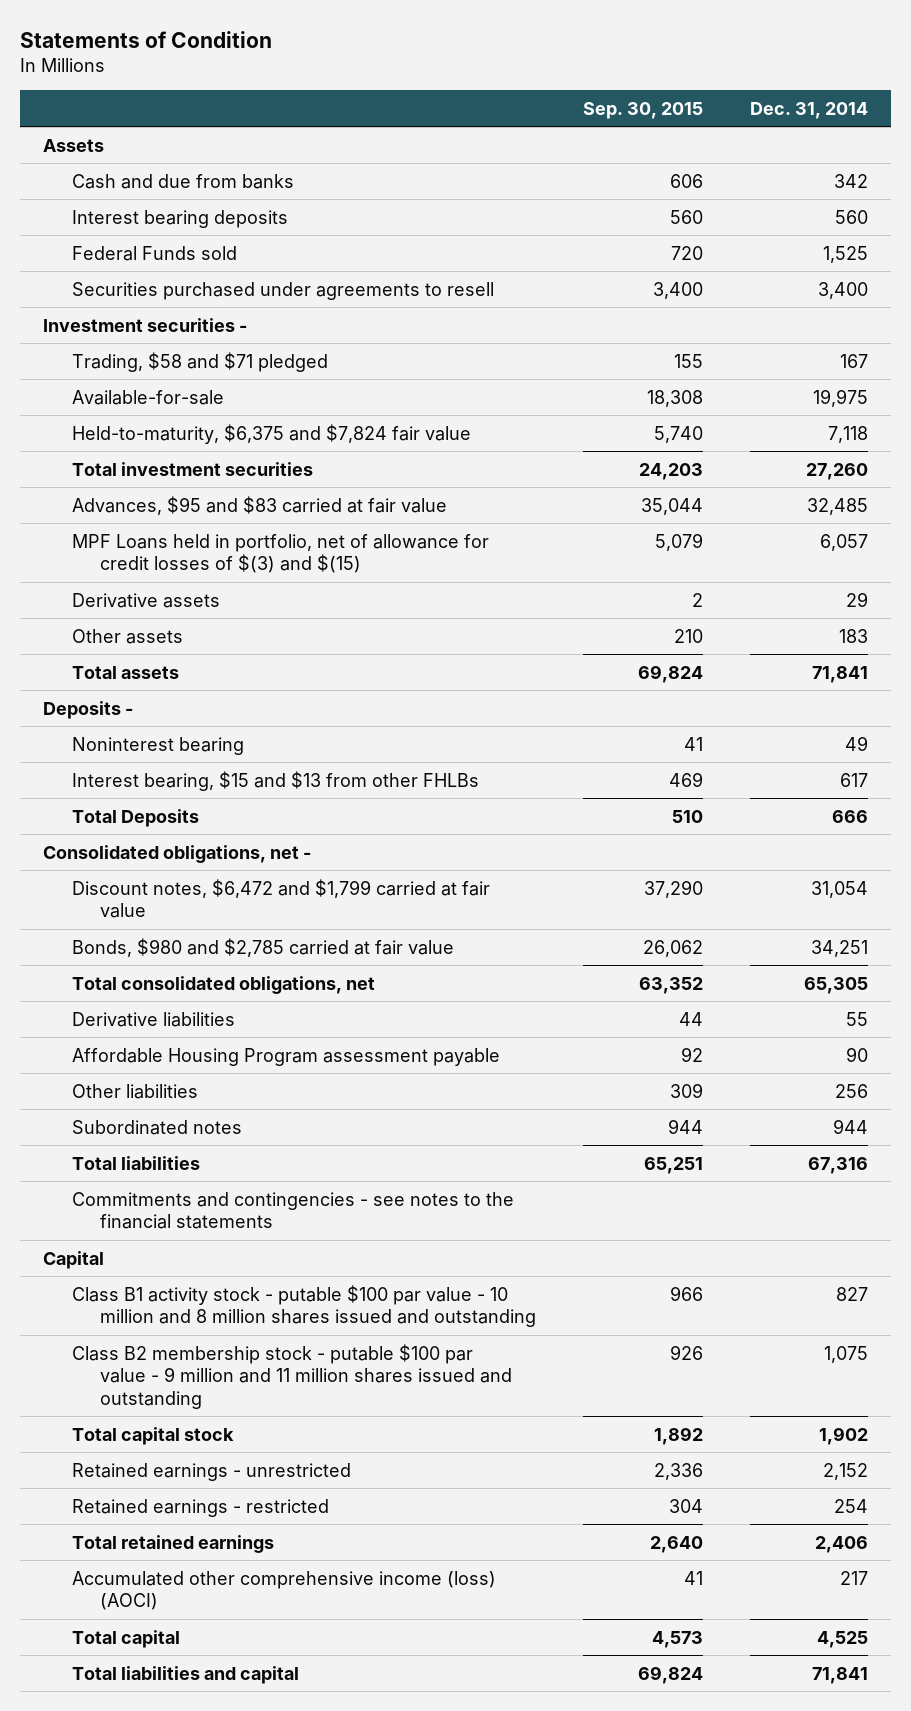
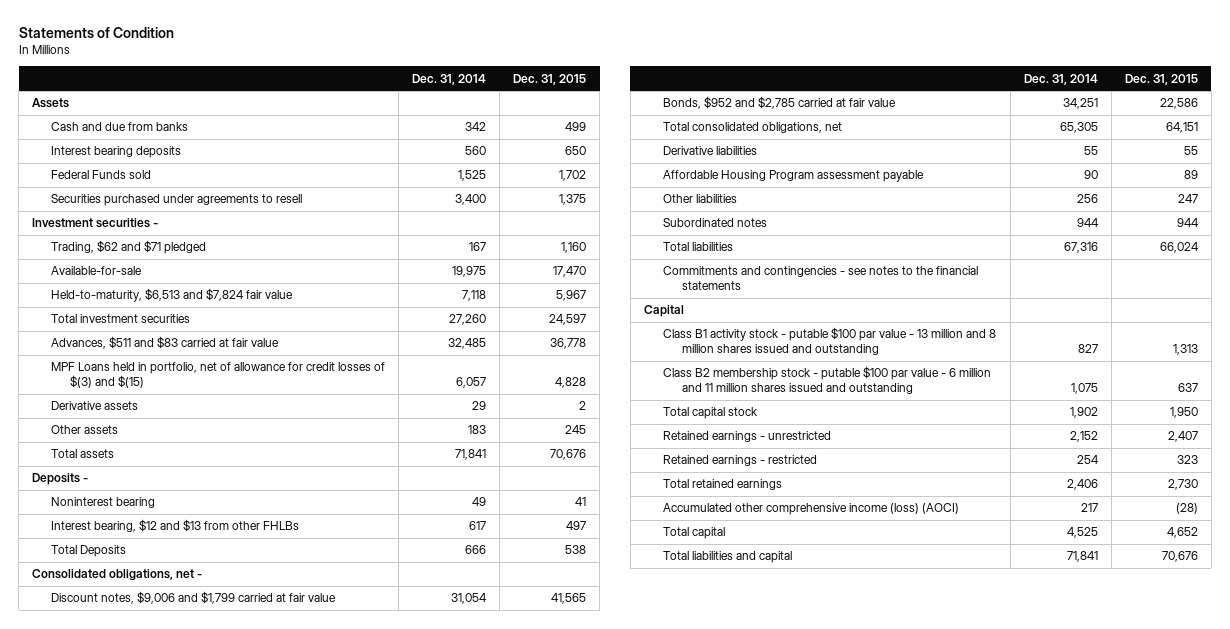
[582,101,703,119] Sep. 30, 2015 -> none
none -> [513,73,587,85] Dec. 31, 2015
[71,351,328,372] Trading, $58 and $71 pledged -> [51,240,207,255] Trading, $62 and $71 pledged
[71,423,471,444] Held-to-maturity, $6,375 and $7,824 fair value -> [51,288,294,303] Held-to-maturity, $6,513 and $7,824 fair value
[71,495,447,515] Advances, $95 and $83 carried at fair value -> [51,336,280,350] Advances, $511 and $83 carried at fair value
[71,770,479,791] Interest bearing, $15 and $13 from other FHLBs -> [51,519,300,533] Interest bearing, $12 and $13 from other FHLBs
[71,878,490,919] Discount notes, $6,472 and $1,799 carried at fair value -> [51,591,337,605] Discount notes, $9,006 and $1,799 carried at fair value
[71,937,454,957] Bonds, $980 and $2,785 carried at fair value -> [662,96,896,110] Bonds, $952 and $2,785 carried at fair value
[71,1284,537,1328] Class B1 activity stock - putable $100 par value - 10 million and 8 million shares issued and outstanding -> [662,327,996,356] Class B1 activity stock - putable $100 par value - 13 million and 8 million shares issued and outstanding
[71,1343,513,1409] Class B2 membership stock - putable $100 par value - 9 million and 11 million shares issued and outstanding -> [662,366,991,395] Class B2 membership stock - putable $100 par value - 6 million and 11 million shares issued and outstanding

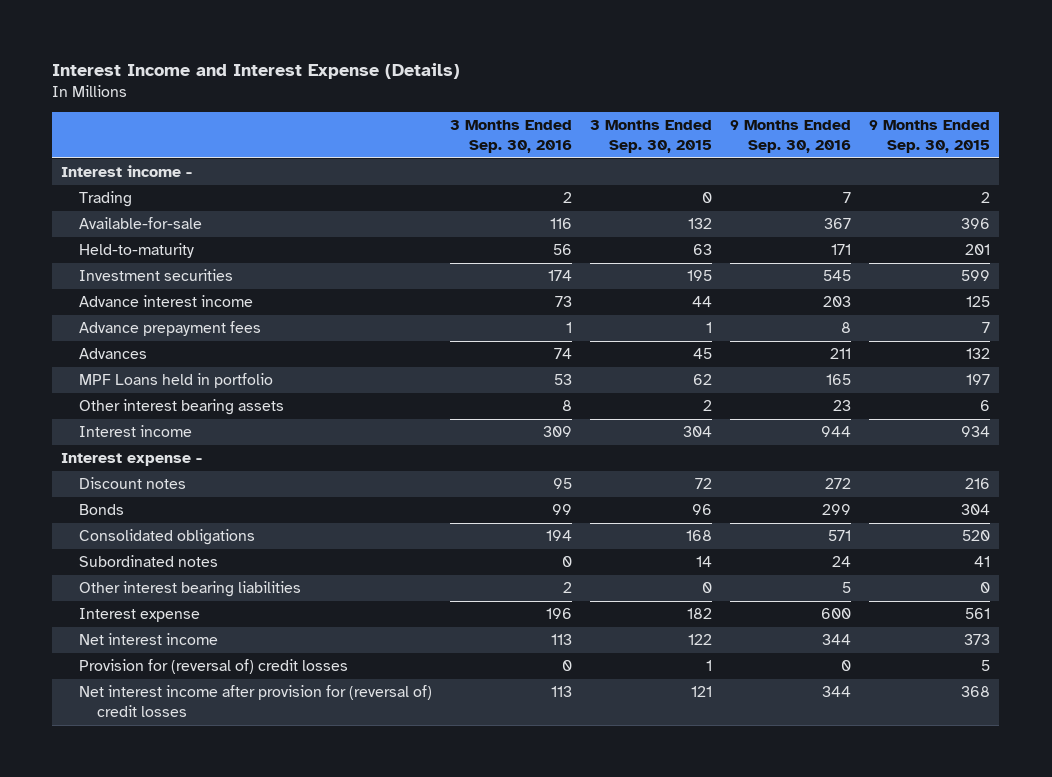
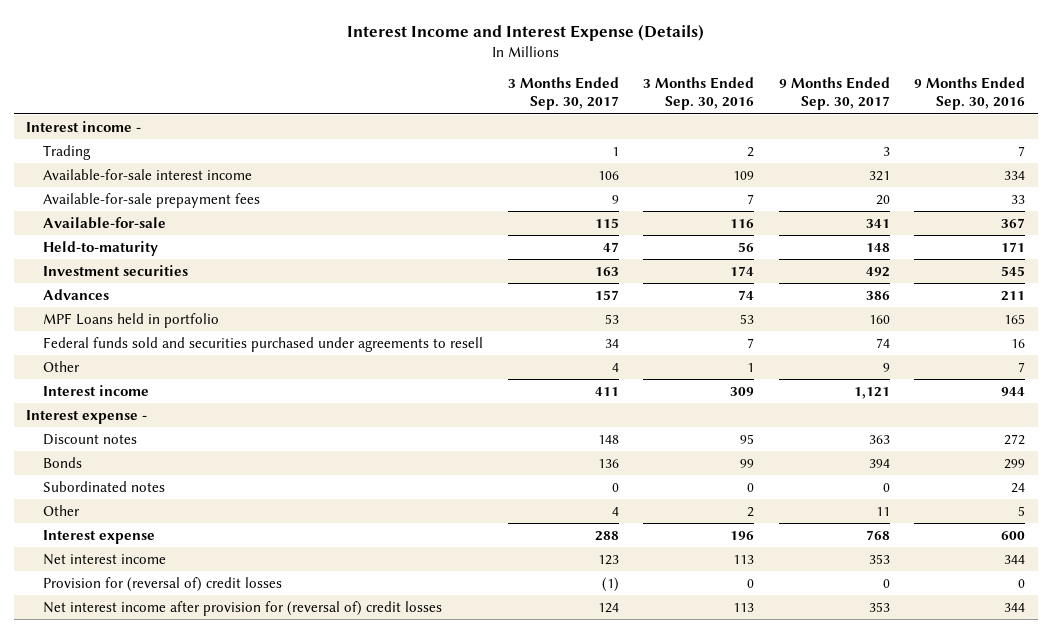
[590,120,713,154] 3 Months Ended Sep. 30, 2015 -> none
[869,120,991,154] 9 Months Ended Sep. 30, 2015 -> none
none -> [507,77,619,111] 3 Months Ended Sep. 30, 2017
none -> [778,77,890,111] 9 Months Ended Sep. 30, 2017
none -> [42,168,252,180] Available-for-sale interest income
none -> [42,192,260,208] Available-for-sale prepayment fees
[79,295,254,308] Advance interest income -> none
[79,321,262,337] Advance prepayment fees -> none
none -> [42,336,483,352] Federal funds sold and securities purchased under agreements to resell
[79,399,285,416] Other interest bearing assets -> [42,360,80,372] Other
[562,400,573,412] 8 -> [747,362,755,372] 1
[833,400,852,412] 23 -> [1018,361,1026,372] 7
[79,529,256,546] Consolidated obligations -> none
[79,581,302,598] Other interest bearing liabilities -> [42,504,80,516] Other

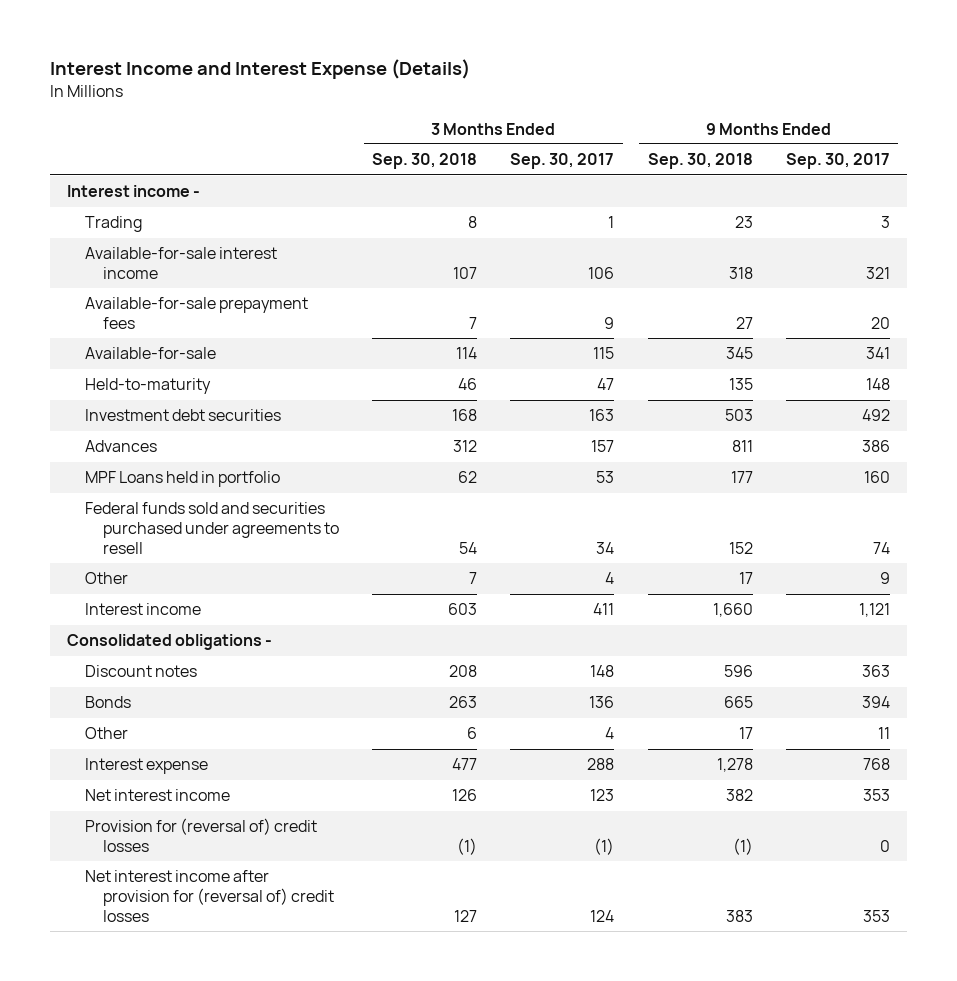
[643,77,755,111] 3 Months Ended Sep. 30, 2016 -> none
[914,77,1026,111] 9 Months Ended Sep. 30, 2016 -> none
none -> [372,153,478,170] Sep. 30, 2018
none -> [647,153,753,170] Sep. 30, 2018
[42,264,188,276] Investment securities -> [84,409,281,422] Investment debt securities
[25,409,147,424] Interest expense - -> none
none -> [66,634,272,651] Consolidated obligations -
[42,480,165,492] Subordinated notes -> none

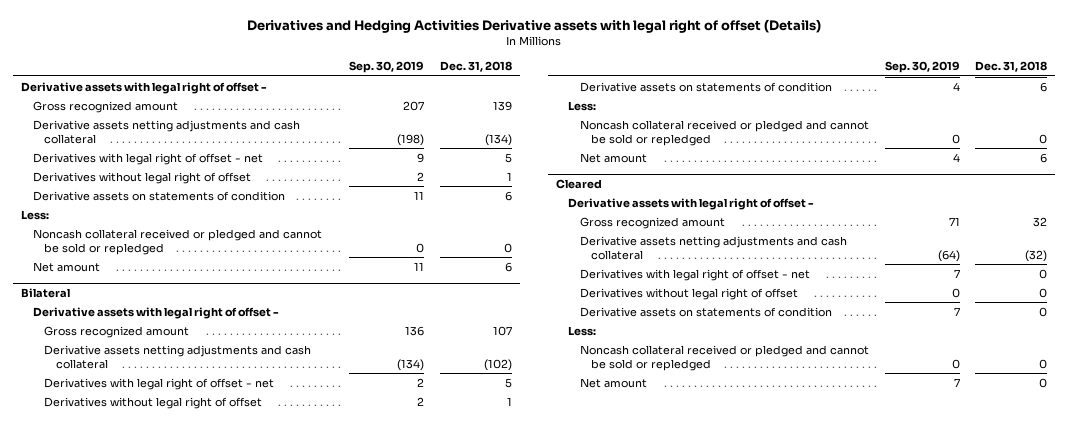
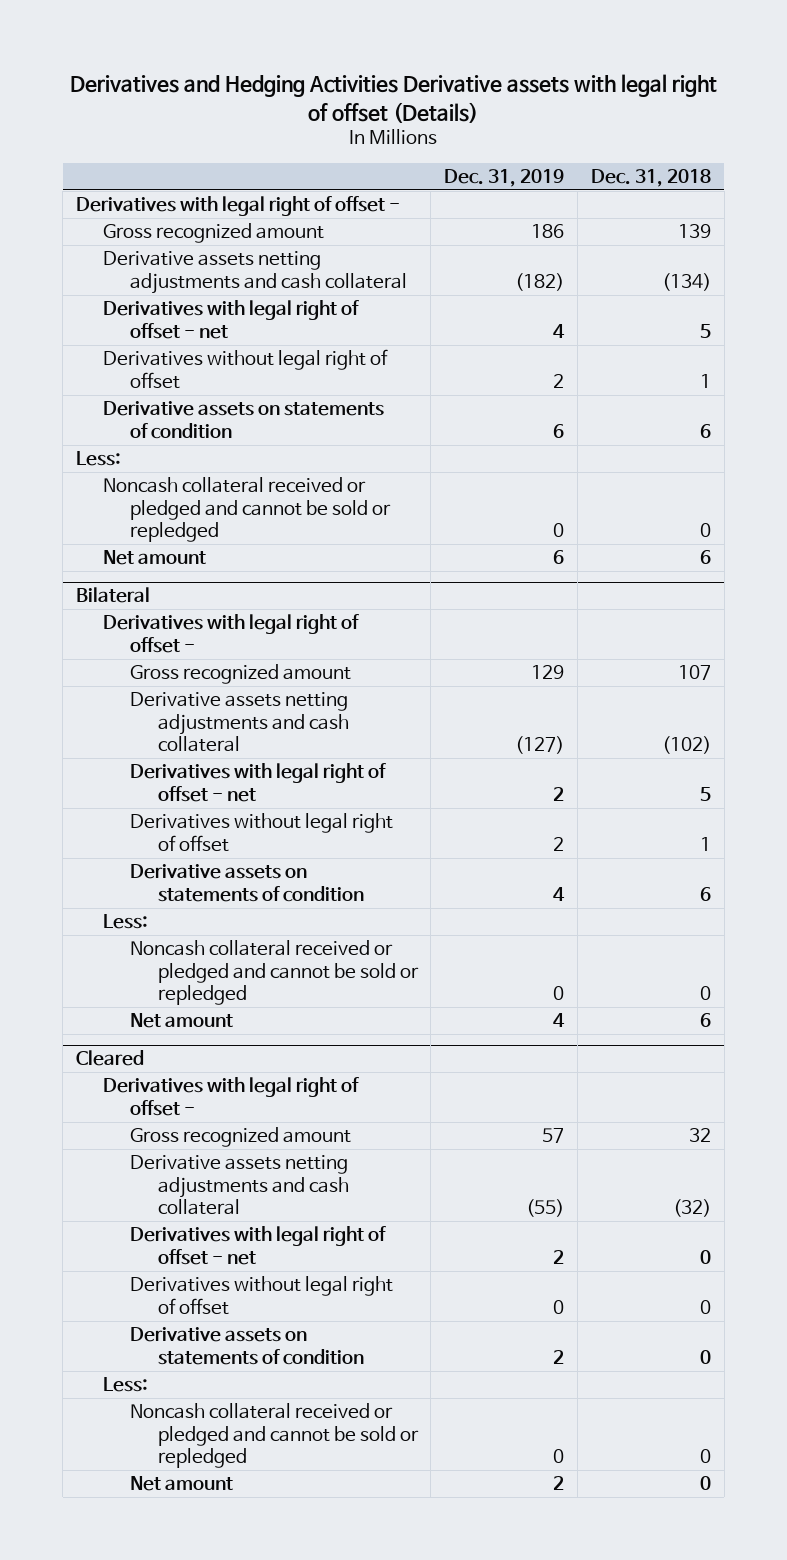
[349,61,425,74] Sep. 30, 2019 -> none
none -> [444,168,565,187] Dec. 31, 2019
[20,81,267,94] Derivative assets with legal right of offset - -> [76,196,401,217] Derivatives with legal right of offset -
[32,306,279,319] Derivative assets with legal right of offset - -> [103,614,360,653] Derivatives with legal right of offset -
[567,197,814,210] Derivative assets with legal right of offset - -> [103,1077,360,1116] Derivatives with legal right of offset -

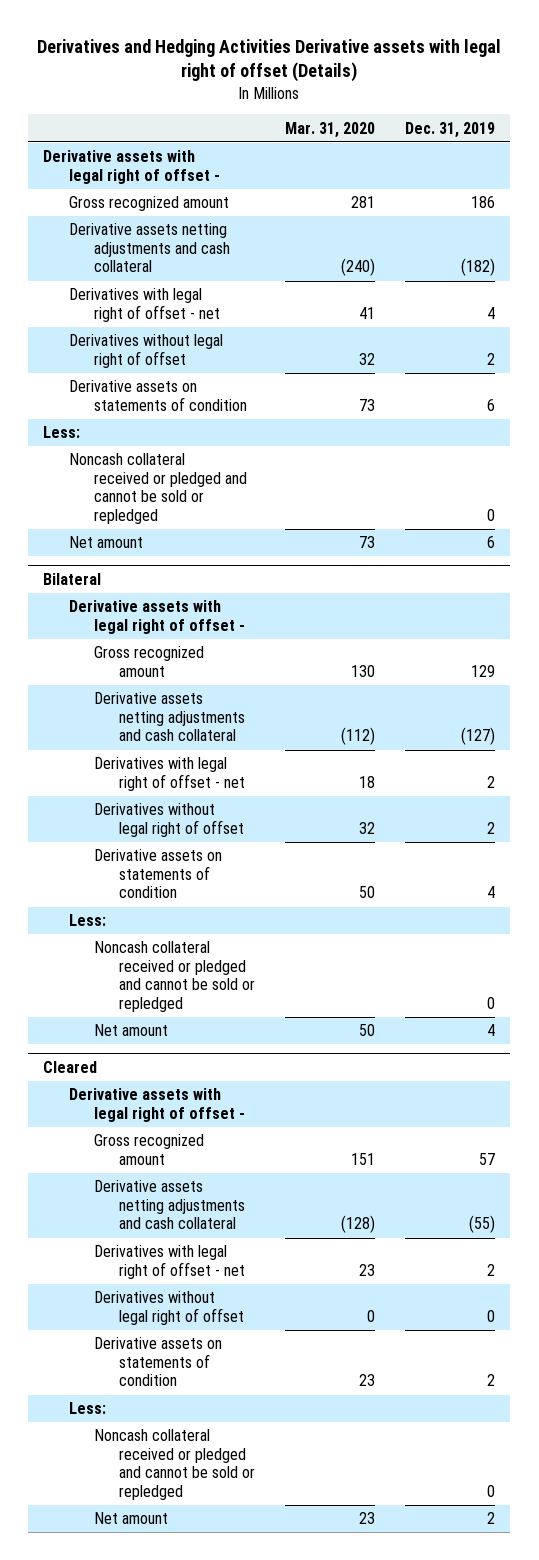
[590,168,711,187] Dec. 31, 2018 -> none
none -> [285,121,376,138] Mar. 31, 2020
[76,196,401,217] Derivatives with legal right of offset - -> [43,150,220,184] Derivative assets with legal right of offset -
[103,614,360,653] Derivatives with legal right of offset - -> [68,600,245,634] Derivative assets with legal right of offset -
[103,1077,360,1116] Derivatives with legal right of offset - -> [68,1088,245,1122] Derivative assets with legal right of offset -

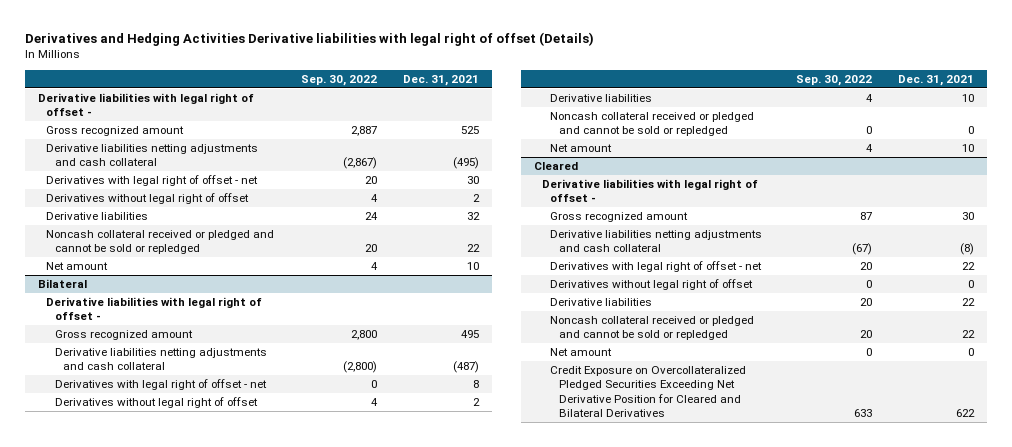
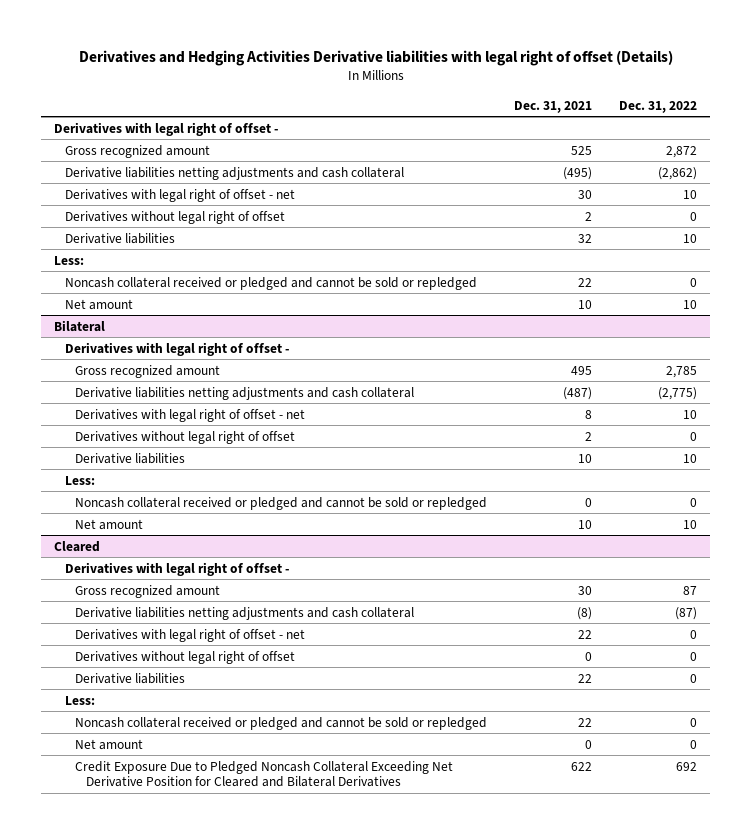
[300,75,377,87] Sep. 30, 2022 -> none
none -> [618,100,697,113] Dec. 31, 2022
[38,93,255,117] Derivative liabilities with legal right of offset - -> [54,121,279,136] Derivatives with legal right of offset -
none -> [54,255,85,265] Less:
[46,297,263,321] Derivative liabilities with legal right of offset - -> [64,341,289,356] Derivatives with legal right of offset -
none -> [64,475,95,485] Less:
[542,179,759,203] Derivative liabilities with legal right of offset - -> [64,561,289,576] Derivatives with legal right of offset -
none -> [64,695,95,705] Less:
[550,366,747,417] Credit Exposure on Overcollateralized Pledged Securities Exceeding Net Derivative Position for Cleared and Bilateral Derivatives -> [75,760,454,788] Credit Exposure Due to Pledged Noncash Collateral Exceeding Net Derivative Position for Cleared and Bilateral Derivatives

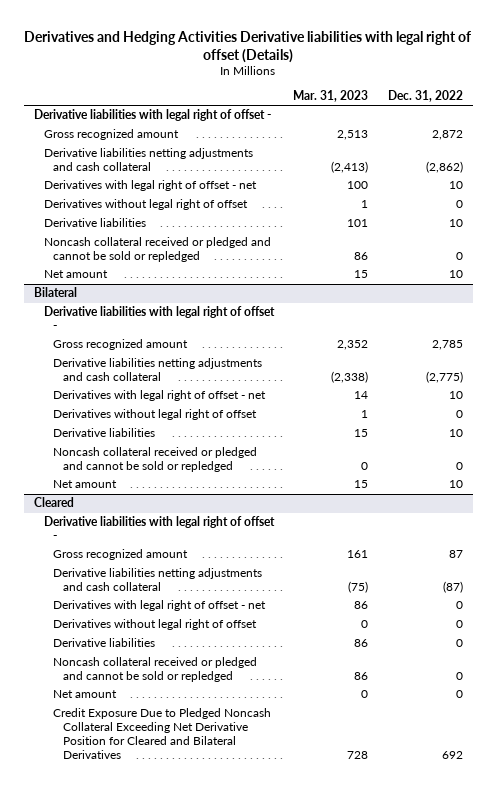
[514,100,593,113] Dec. 31, 2021 -> none
none -> [293,90,369,103] Mar. 31, 2023
[54,121,279,136] Derivatives with legal right of offset - -> [33,109,271,122] Derivative liabilities with legal right of offset -
[54,255,85,265] Less: -> none
[64,341,289,356] Derivatives with legal right of offset - -> [43,306,275,331] Derivative liabilities with legal right of offset -
[64,475,95,485] Less: -> none
[64,561,289,576] Derivatives with legal right of offset - -> [43,516,275,541] Derivative liabilities with legal right of offset -
[64,695,95,705] Less: -> none

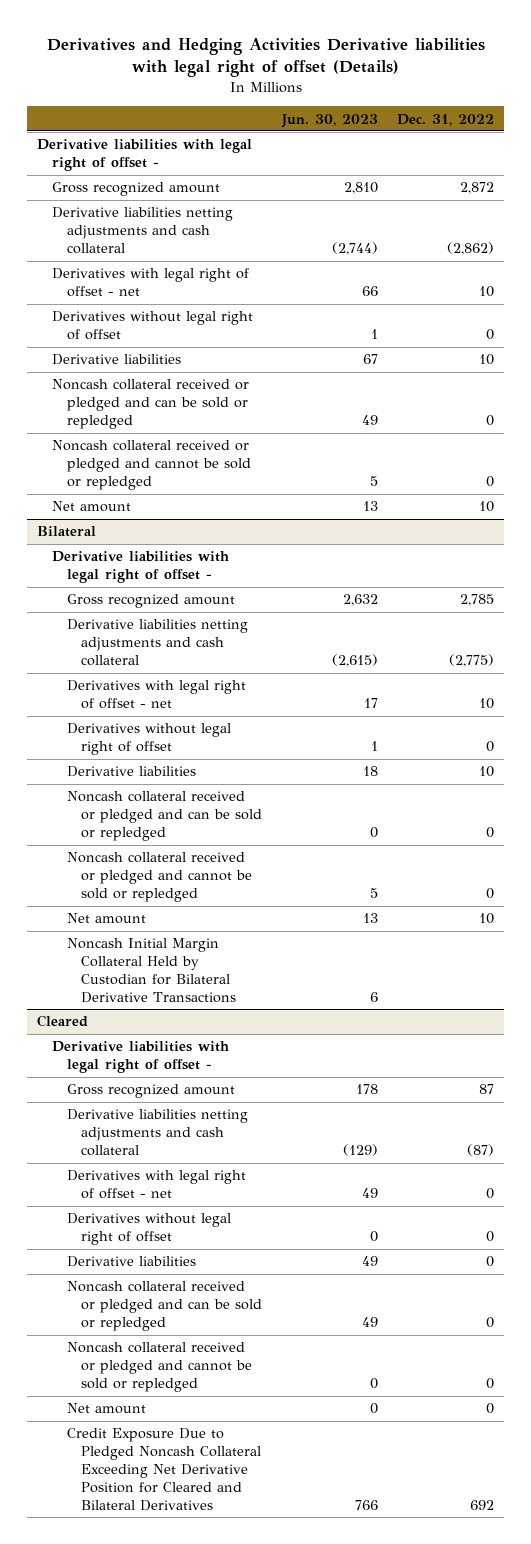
[293,90,369,103] Mar. 31, 2023 -> none
none -> [280,113,378,128] Jun. 30, 2023
none -> [51,379,249,430] Noncash collateral received or pledged and can be sold or repledged
none -> [66,791,263,842] Noncash collateral received or pledged and can be sold or repledged
none -> [66,938,237,1004] Noncash Initial Margin Collateral Held by Custodian for Bilateral Derivative Transactions
none -> [66,1281,263,1332] Noncash collateral received or pledged and can be sold or repledged

